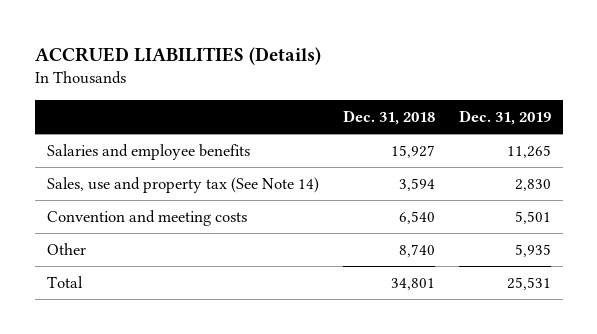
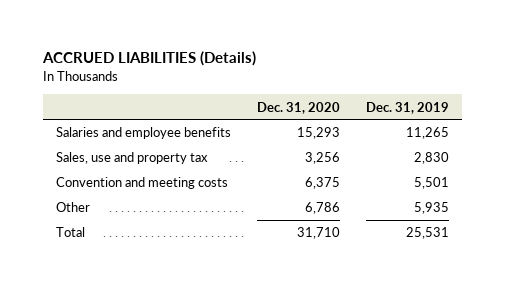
[342,109,435,125] Dec. 31, 2018 -> none
none -> [256,101,340,114] Dec. 31, 2020
[46,177,319,194] Sales, use and property tax (See Note 14) -> [55,152,208,165] Sales, use and property tax

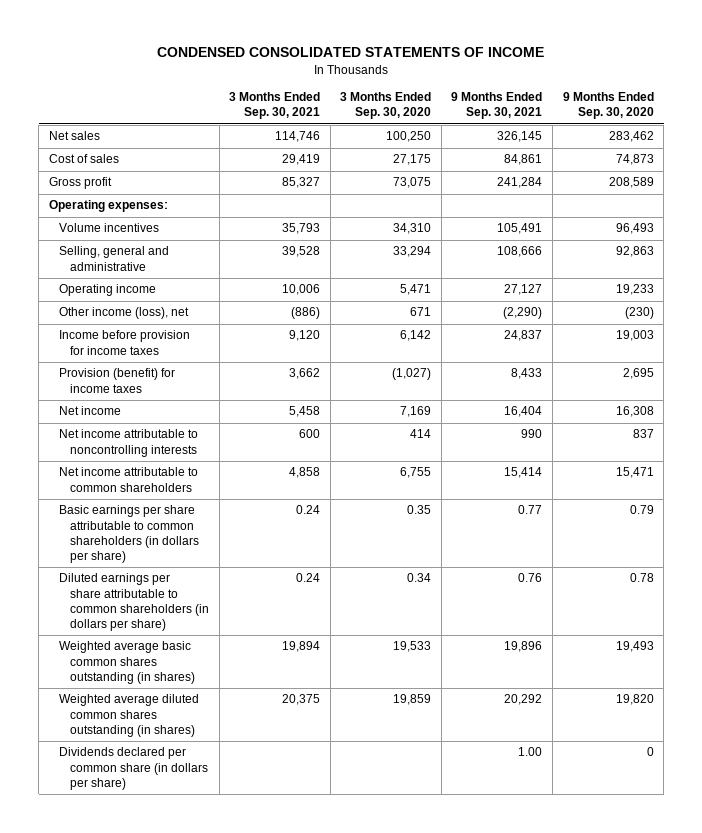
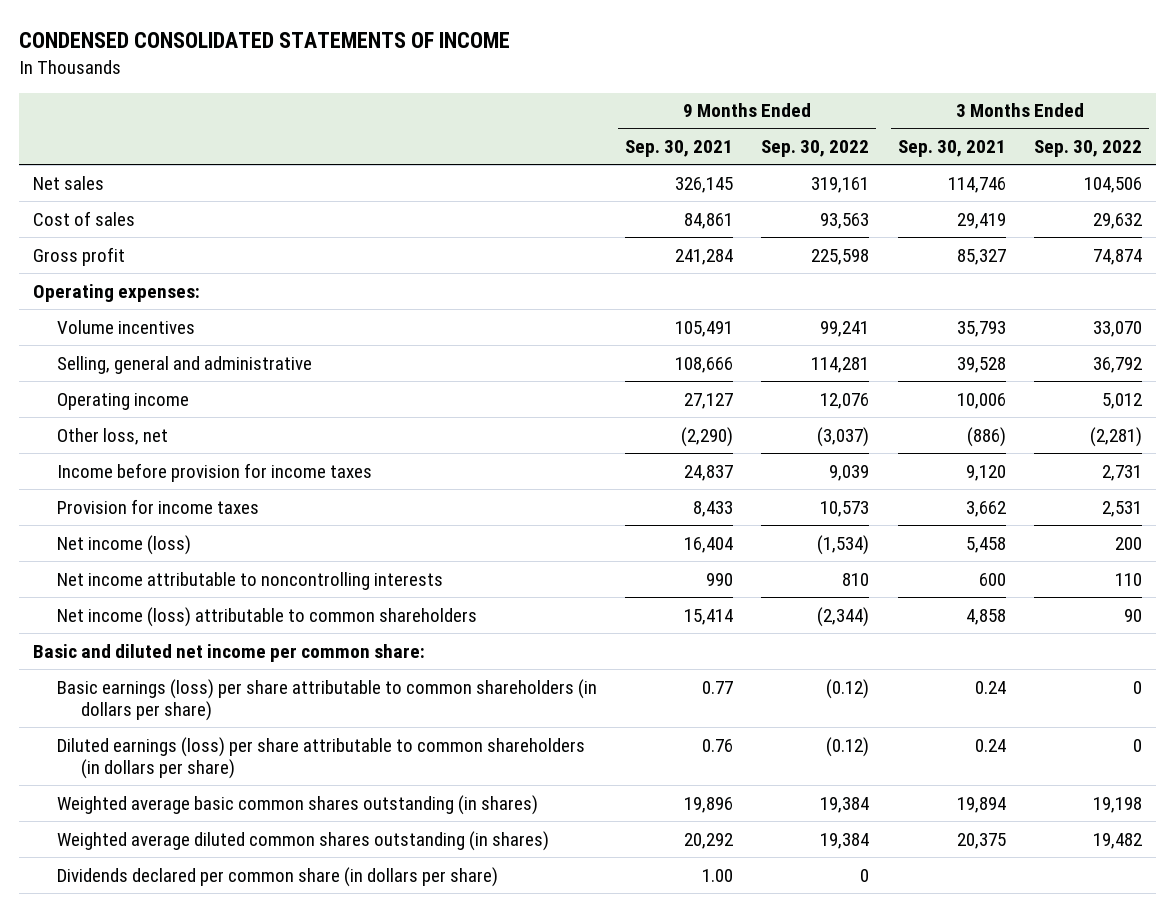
[340,92,432,120] 3 Months Ended Sep. 30, 2020 -> none
[562,92,654,120] 9 Months Ended Sep. 30, 2020 -> none
none -> [761,140,870,158] Sep. 30, 2022
none -> [1033,140,1142,158] Sep. 30, 2022
[59,307,190,320] Other income (loss), net -> [56,427,168,445] Other loss, net
[59,368,176,393] Provision (benefit) for income taxes -> [56,498,259,514] Provision for income taxes
[59,406,122,416] Net income -> [56,534,191,555] Net income (loss)
[59,467,199,492] Net income attributable to common shareholders -> [56,606,477,627] Net income (loss) attributable to common shareholders
none -> [32,643,425,662] Basic and diluted net income per common share:
[59,505,200,563] Basic earnings per share attributable to common shareholders (in dollars per share) -> [56,678,597,722] Basic earnings (loss) per share attributable to common shareholders (in dollars per share)
[59,573,210,631] Diluted earnings per share attributable to common shareholders (in dollars per share) -> [56,736,585,780] Diluted earnings (loss) per share attributable to common shareholders (in dollars per share)

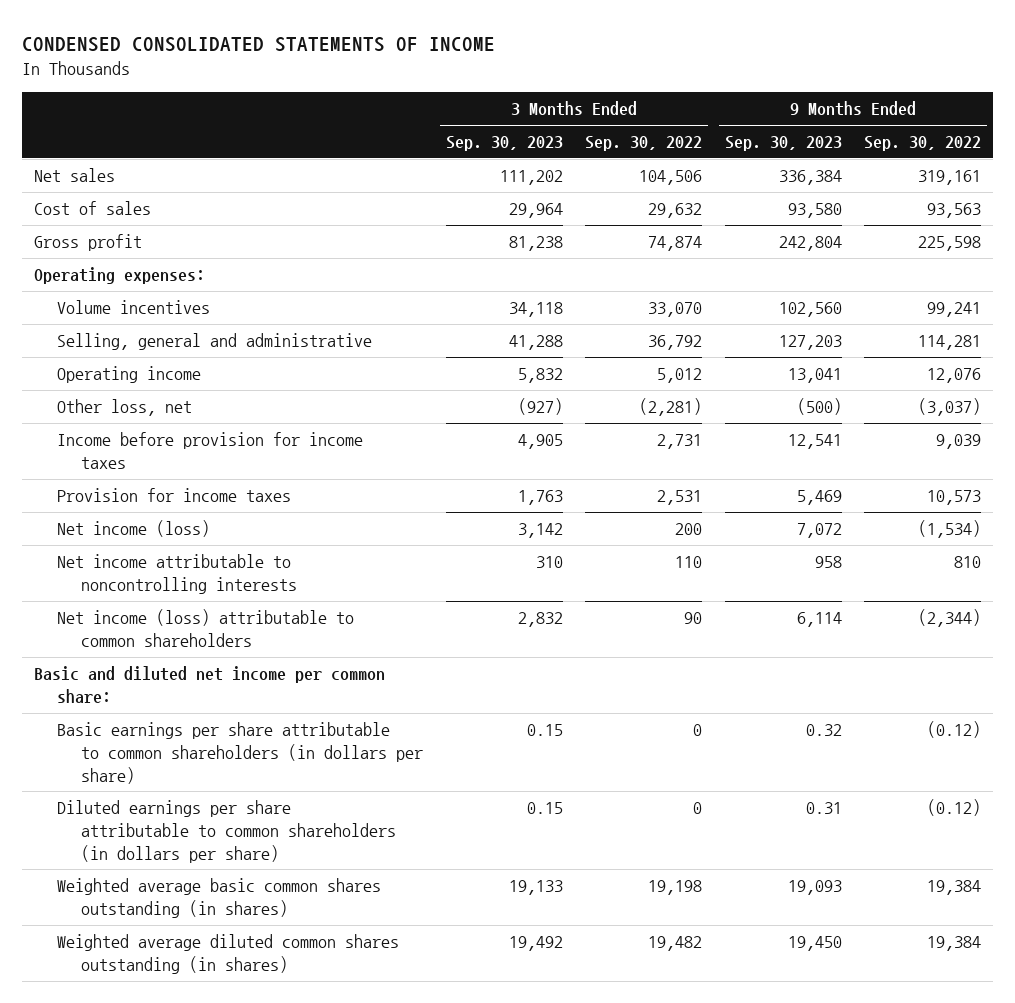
[625,140,734,158] Sep. 30, 2021 -> none
[897,140,1006,158] Sep. 30, 2021 -> none
none -> [445,136,563,152] Sep. 30, 2023
none -> [724,136,842,152] Sep. 30, 2023
[56,678,597,722] Basic earnings (loss) per share attributable to common shareholders (in dollars per share) -> [57,722,423,784] Basic earnings per share attributable to common shareholders (in dollars per share)
[56,736,585,780] Diluted earnings (loss) per share attributable to common shareholders (in dollars per share) -> [57,800,396,863] Diluted earnings per share attributable to common shareholders (in dollars per share)
[56,866,498,887] Dividends declared per common share (in dollars per share) -> none

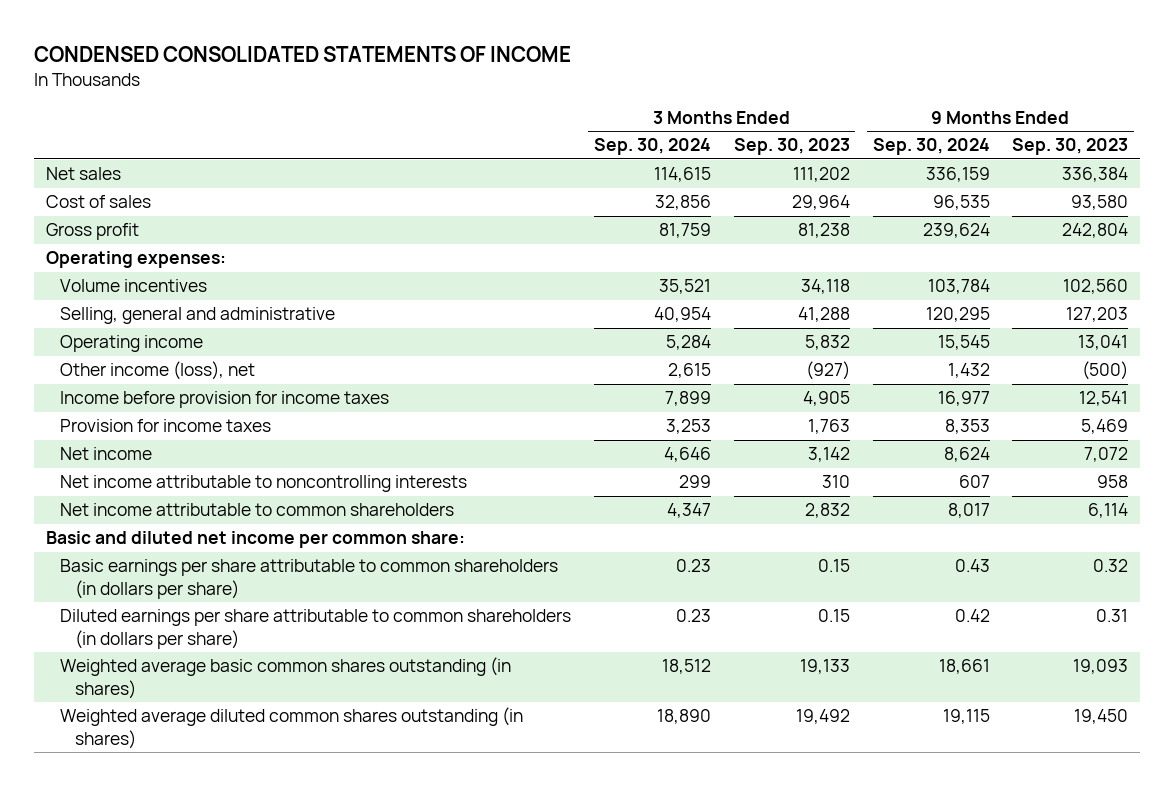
[585,136,703,152] Sep. 30, 2022 -> none
[864,136,982,152] Sep. 30, 2022 -> none
none -> [594,138,712,156] Sep. 30, 2024
none -> [872,138,990,156] Sep. 30, 2024
[57,399,193,417] Other loss, net -> [60,361,256,381] Other income (loss), net
[57,520,211,538] Net income (loss) -> [60,447,153,461] Net income
[57,609,355,647] Net income (loss) attributable to common shareholders -> [60,503,455,517] Net income attributable to common shareholders

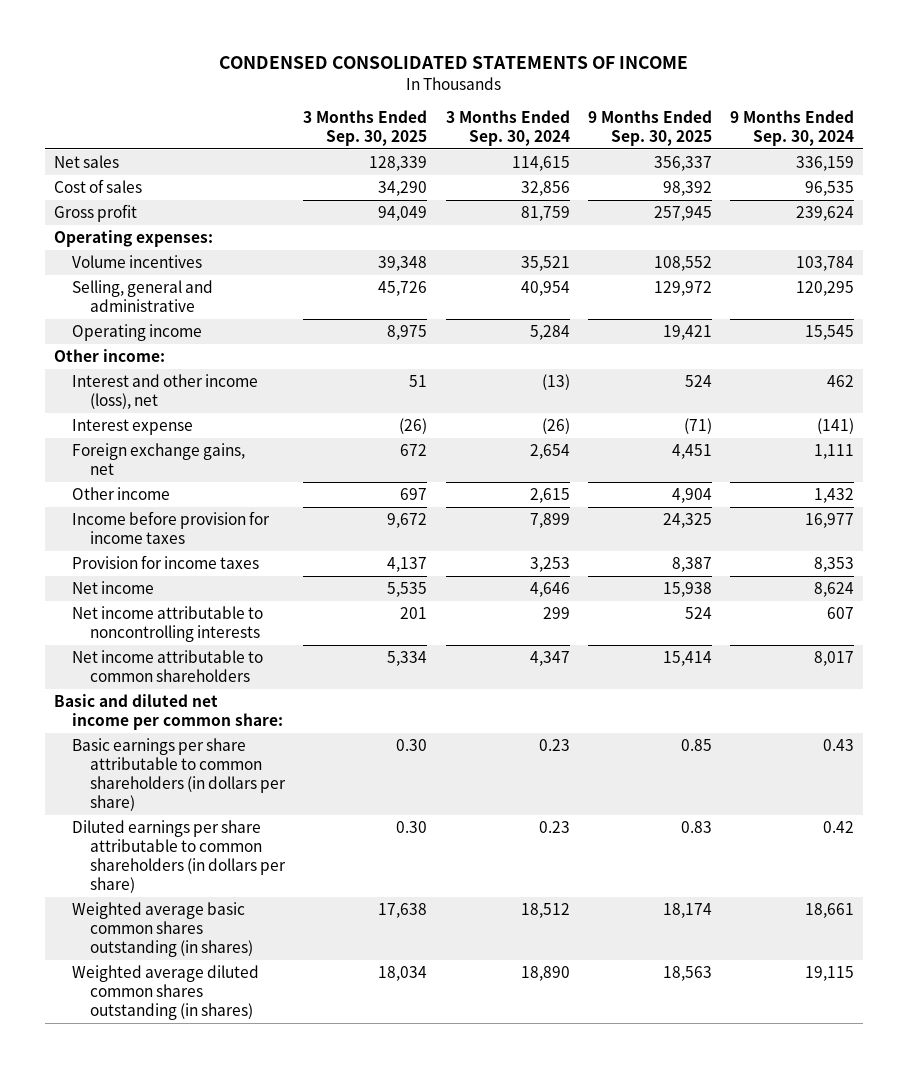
[733,138,850,156] Sep. 30, 2023 -> none
[1012,138,1129,156] Sep. 30, 2023 -> none
none -> [303,109,428,146] 3 Months Ended Sep. 30, 2025
none -> [587,109,712,146] 9 Months Ended Sep. 30, 2025
none -> [53,348,165,362] Other income:
none -> [72,373,259,410] Interest and other income (loss), net
none -> [72,418,194,435] Interest expense
none -> [72,442,246,476] Foreign exchange gains, net
[60,361,256,381] Other income (loss), net -> [72,486,171,500] Other income

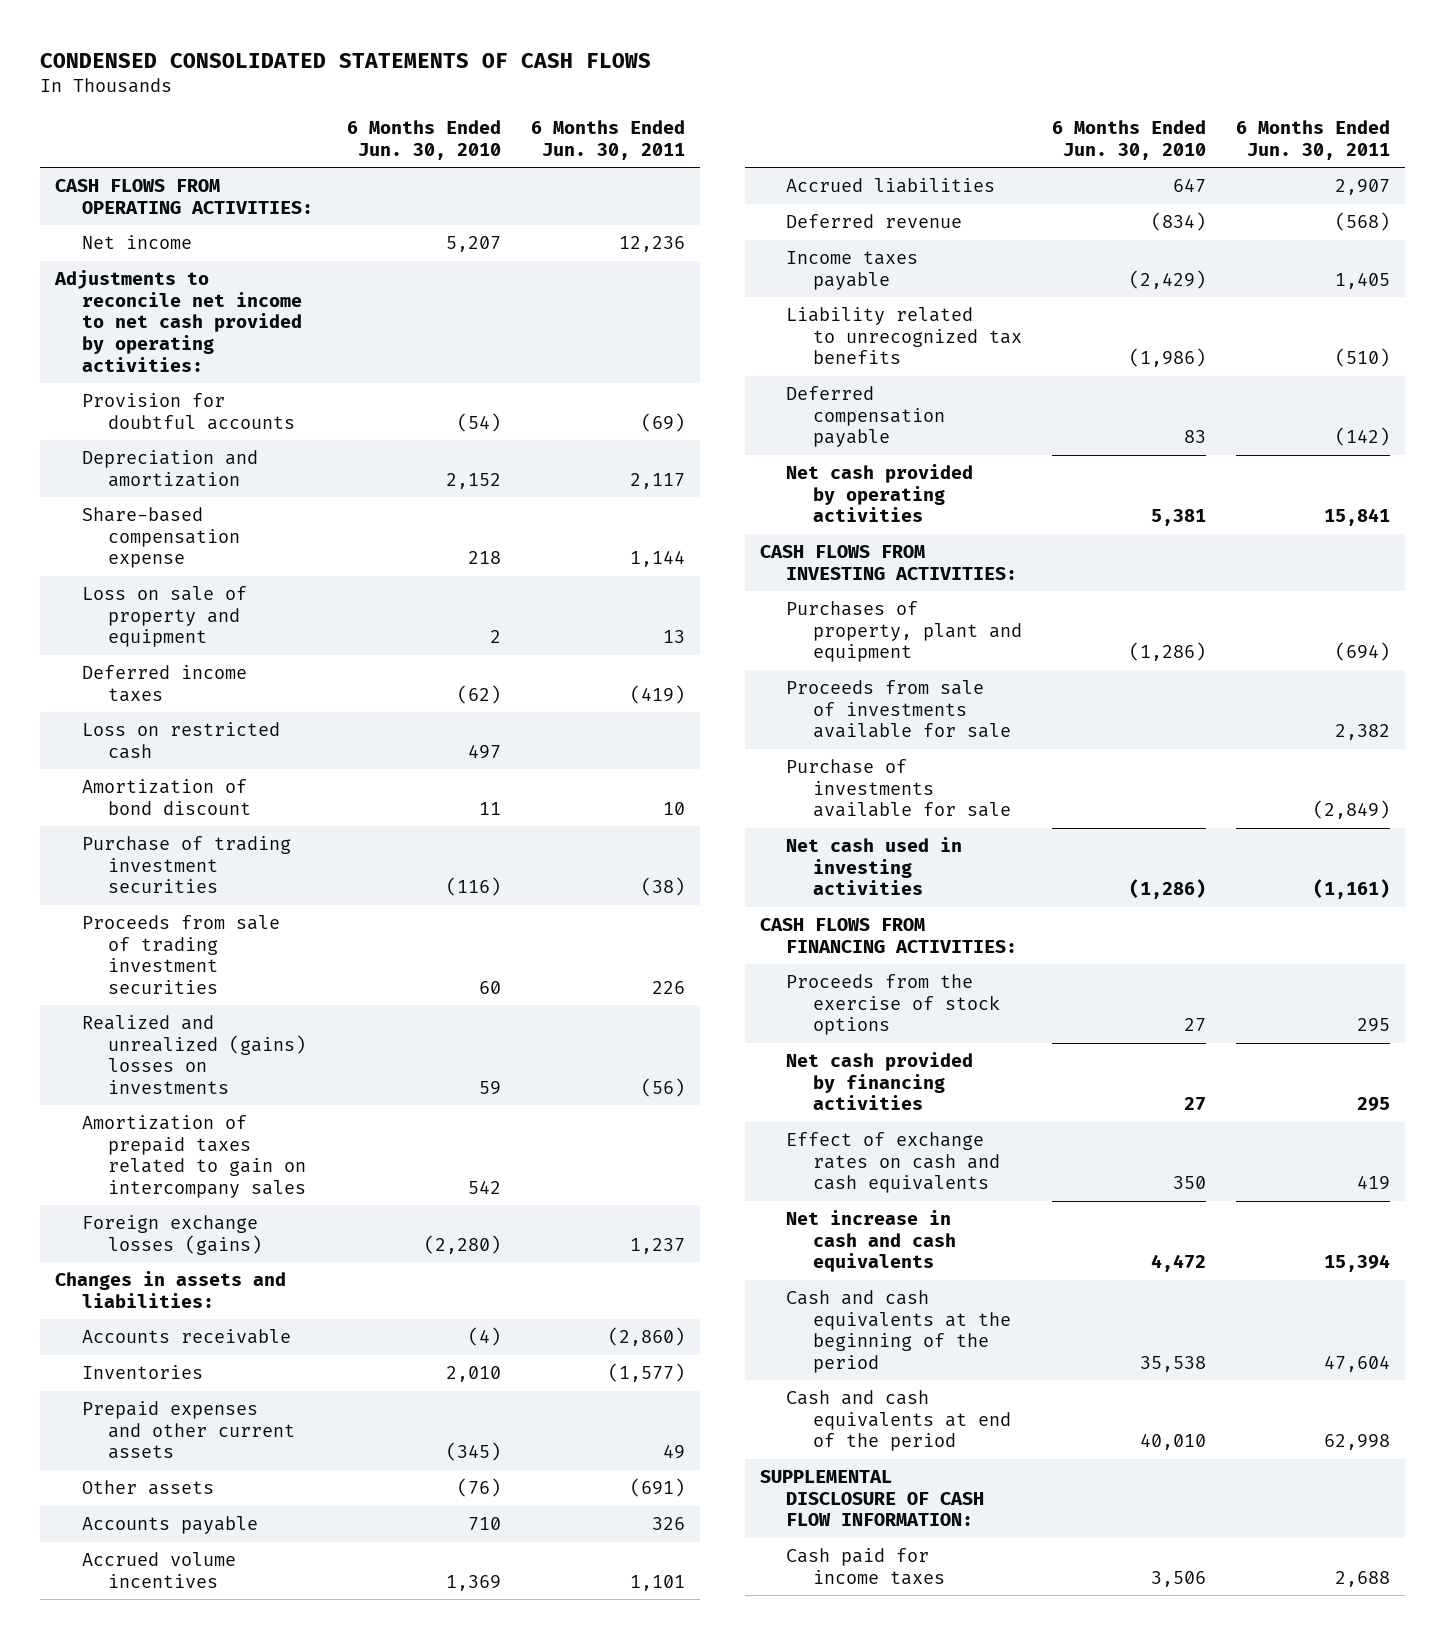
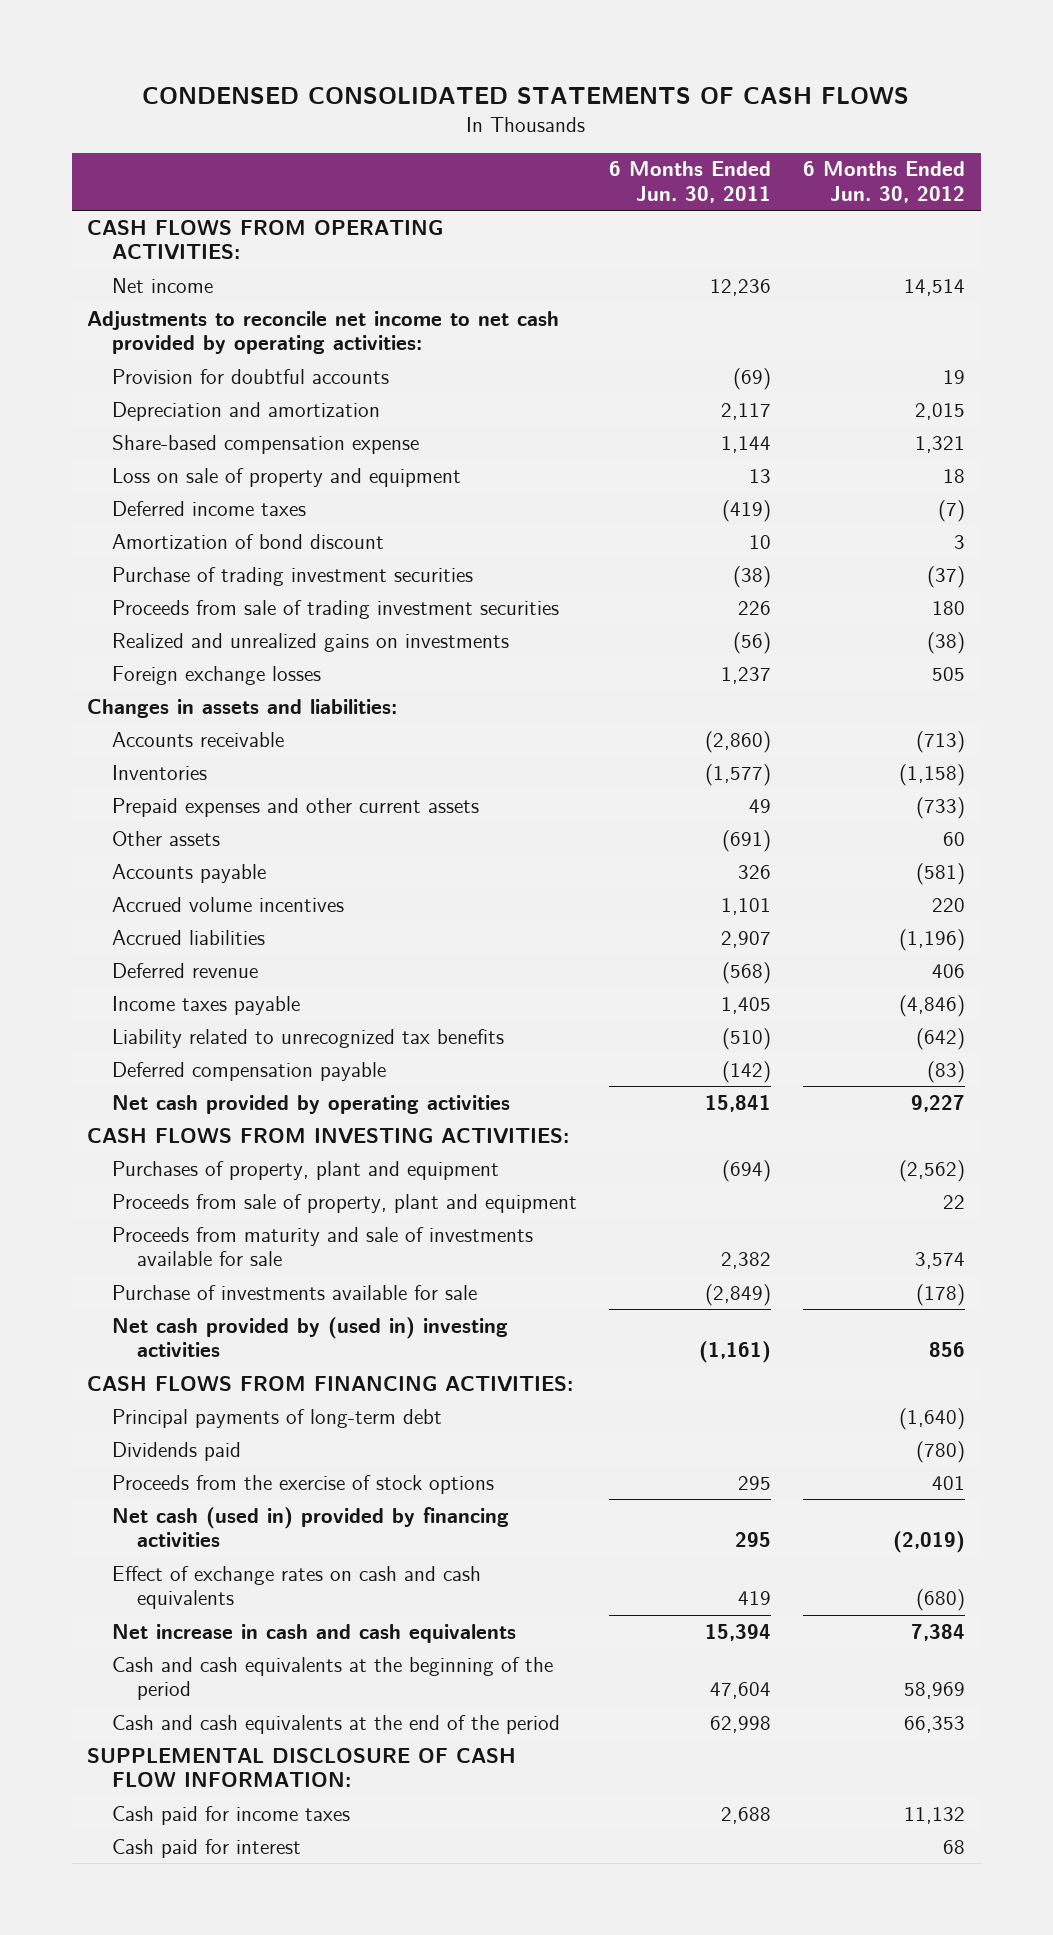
[347,120,502,160] 6 Months Ended Jun. 30, 2010 -> none
none -> [803,161,966,204] 6 Months Ended Jun. 30, 2012
[81,722,280,759] Loss on restricted cash -> none
[81,1115,306,1198] Amortization of prepaid taxes related to gain on intercompany sales -> none
[81,1015,306,1094] Realized and unrealized (gains) losses on investments -> [112,632,510,652] Realized and unrealized gains on investments
[81,1215,262,1255] Foreign exchange losses (gains) -> [112,665,322,685] Foreign exchange losses
none -> [112,1193,578,1213] Proceeds from sale of property, plant and equipment
[786,680,1011,739] Proceeds from sale of investments available for sale -> [112,1226,534,1267] Proceeds from maturity and sale of investments available for sale
[786,837,963,896] Net cash used in investing activities -> [112,1316,509,1358] Net cash provided by (used in) investing activities
none -> [112,1408,443,1428] Principal payments of long-term debt
none -> [112,1441,242,1461] Dividends paid
[786,1052,974,1111] Net cash provided by financing activities -> [112,1506,510,1548] Net cash (used in) provided by financing activities
[786,1390,1011,1452] Cash and cash equivalents at end of the period -> [112,1714,561,1734] Cash and cash equivalents at the end of the period
none -> [112,1838,302,1858] Cash paid for interest

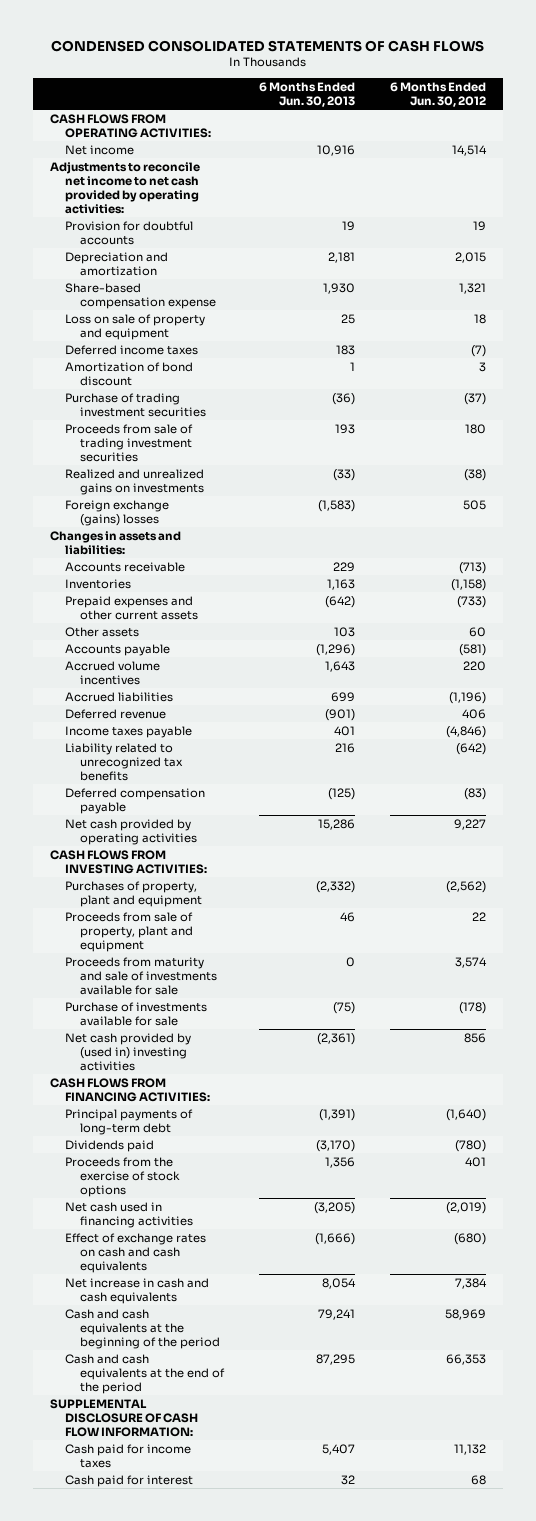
[609,161,772,204] 6 Months Ended Jun. 30, 2011 -> none
none -> [259,81,356,107] 6 Months Ended Jun. 30, 2013
[112,665,322,685] Foreign exchange losses -> [65,499,170,526] Foreign exchange (gains) losses
[112,1506,510,1548] Net cash (used in) provided by financing activities -> [65,1201,194,1228] Net cash used in financing activities

